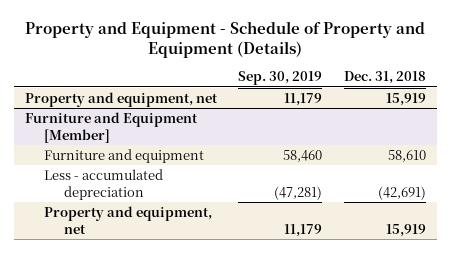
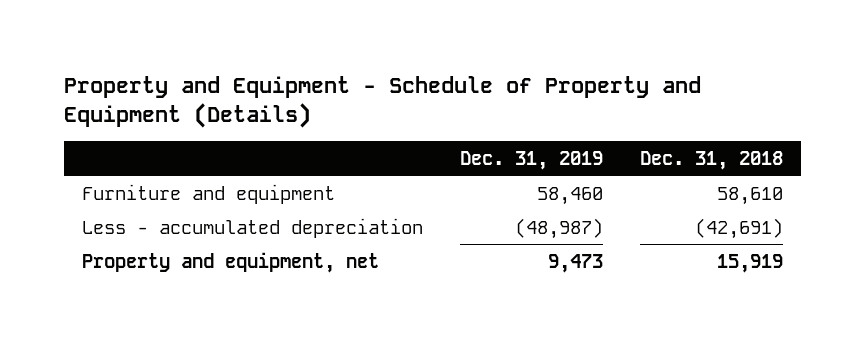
[238,71,323,86] Sep. 30, 2019 -> none
none -> [460,150,604,170] Dec. 31, 2019
[24,91,218,107] Property and equipment, net -> none
[24,111,198,143] Furniture and Equipment [Member] -> none

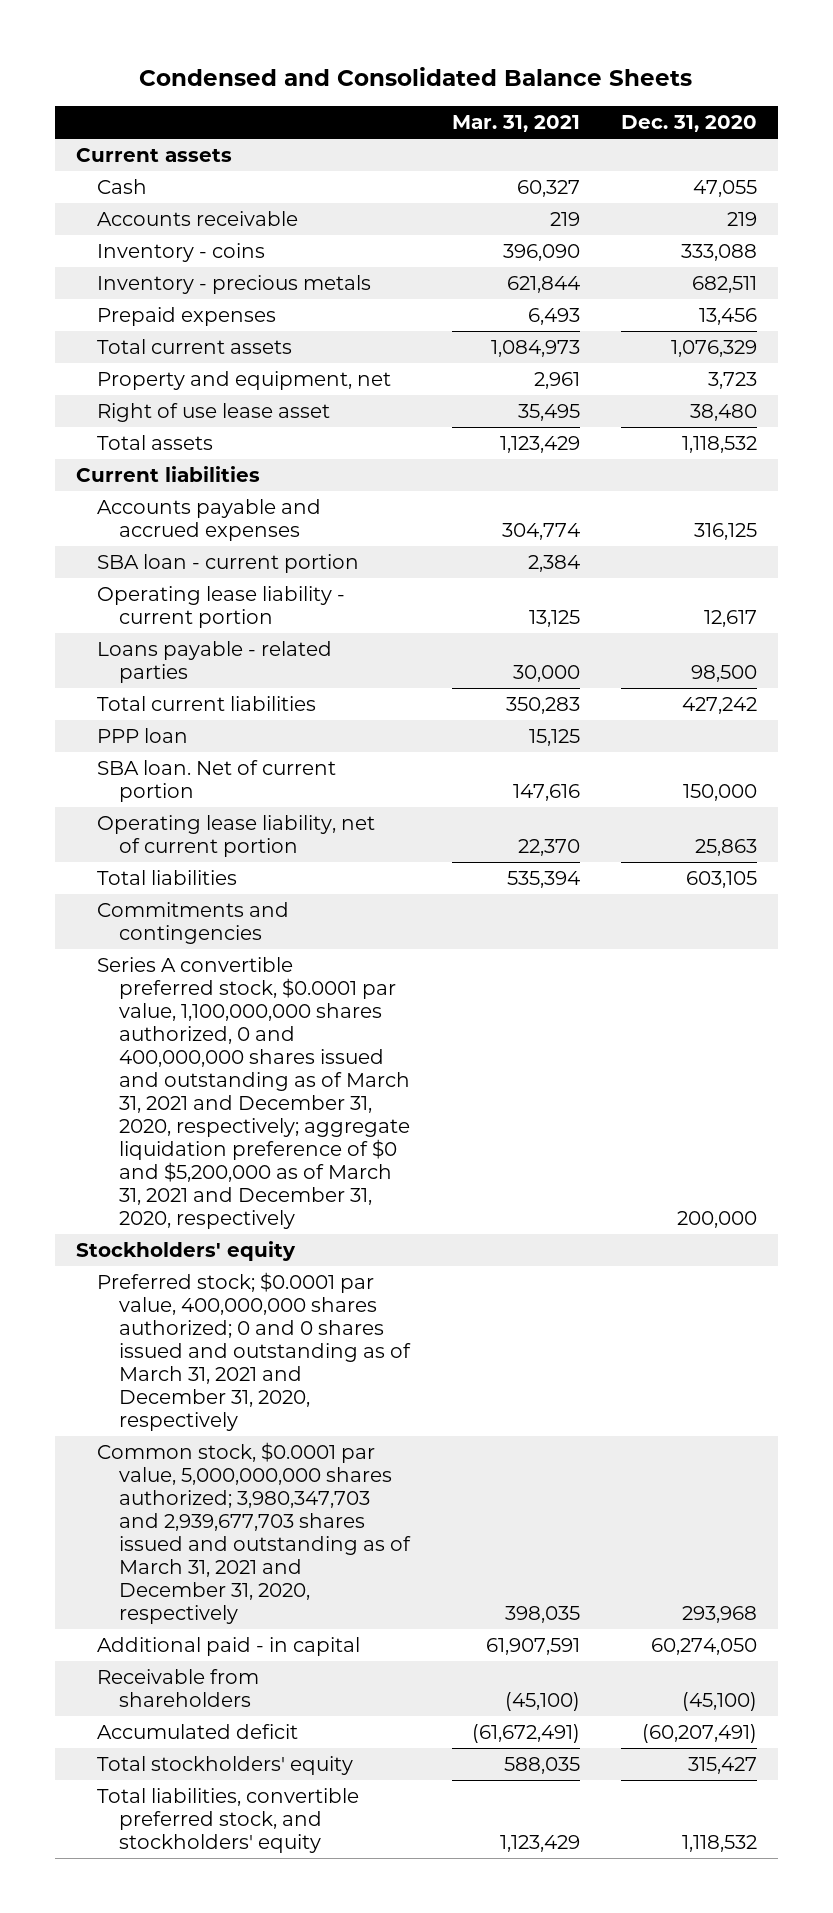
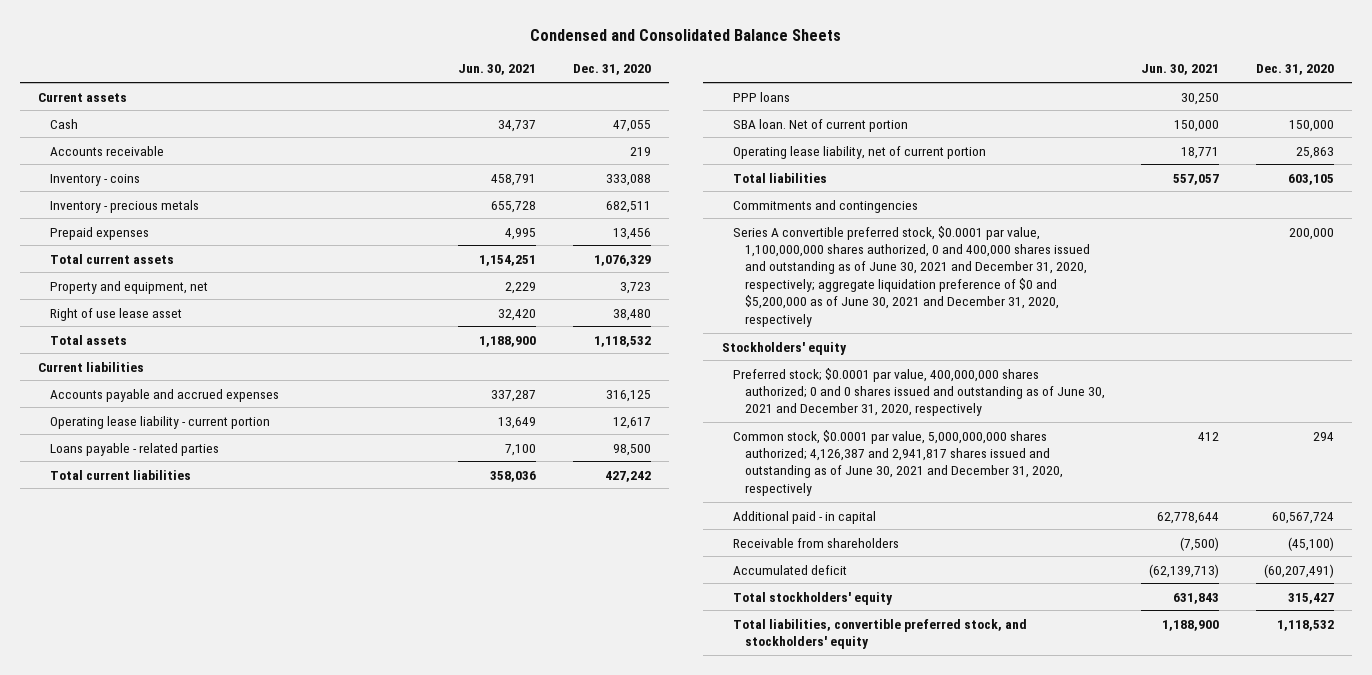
[451,114,580,132] Mar. 31, 2021 -> none
none -> [457,64,536,76] Jun. 30, 2021
[97,554,360,574] SBA loan - current portion -> none
[97,728,189,744] PPP loan -> [733,91,791,102] PPP loans
[97,957,411,1230] Series A convertible preferred stock, $0.0001 par value, 1,100,000,000 shares authorized, 0 and 400,000,000 shares issued and outstanding as of March 31, 2021 and December 31, 2020, respectively; aggregate liquidation preference of $0 and $5,200,000 as of March 31, 2021 and December 31, 2020, respectively -> [733,225,1090,327] Series A convertible preferred stock, $0.0001 par value, 1,100,000,000 shares authorized, 0 and 400,000 shares issued and outstanding as of June 30, 2021 and December 31, 2020, respectively; aggregate liquidation preference of $0 and $5,200,000 as of June 30, 2021 and December 31, 2020, respectively
[97,1272,412,1432] Preferred stock; $0.0001 par value, 400,000,000 shares authorized; 0 and 0 shares issued and outstanding as of March 31, 2021 and December 31, 2020, respectively -> [733,367,1105,417] Preferred stock; $0.0001 par value, 400,000,000 shares authorized; 0 and 0 shares issued and outstanding as of June 30, 2021 and December 31, 2020, respectively
[97,1442,412,1625] Common stock, $0.0001 par value, 5,000,000,000 shares authorized; 3,980,347,703 and 2,939,677,703 shares issued and outstanding as of March 31, 2021 and December 31, 2020, respectively -> [733,429,1063,496] Common stock, $0.0001 par value, 5,000,000,000 shares authorized; 4,126,387 and 2,941,817 shares issued and outstanding as of June 30, 2021 and December 31, 2020, respectively
[682,1606,758,1624] 293,968 -> [1312,431,1334,441] 294
[651,1638,758,1656] 60,274,050 -> [1271,511,1334,524] 60,567,724

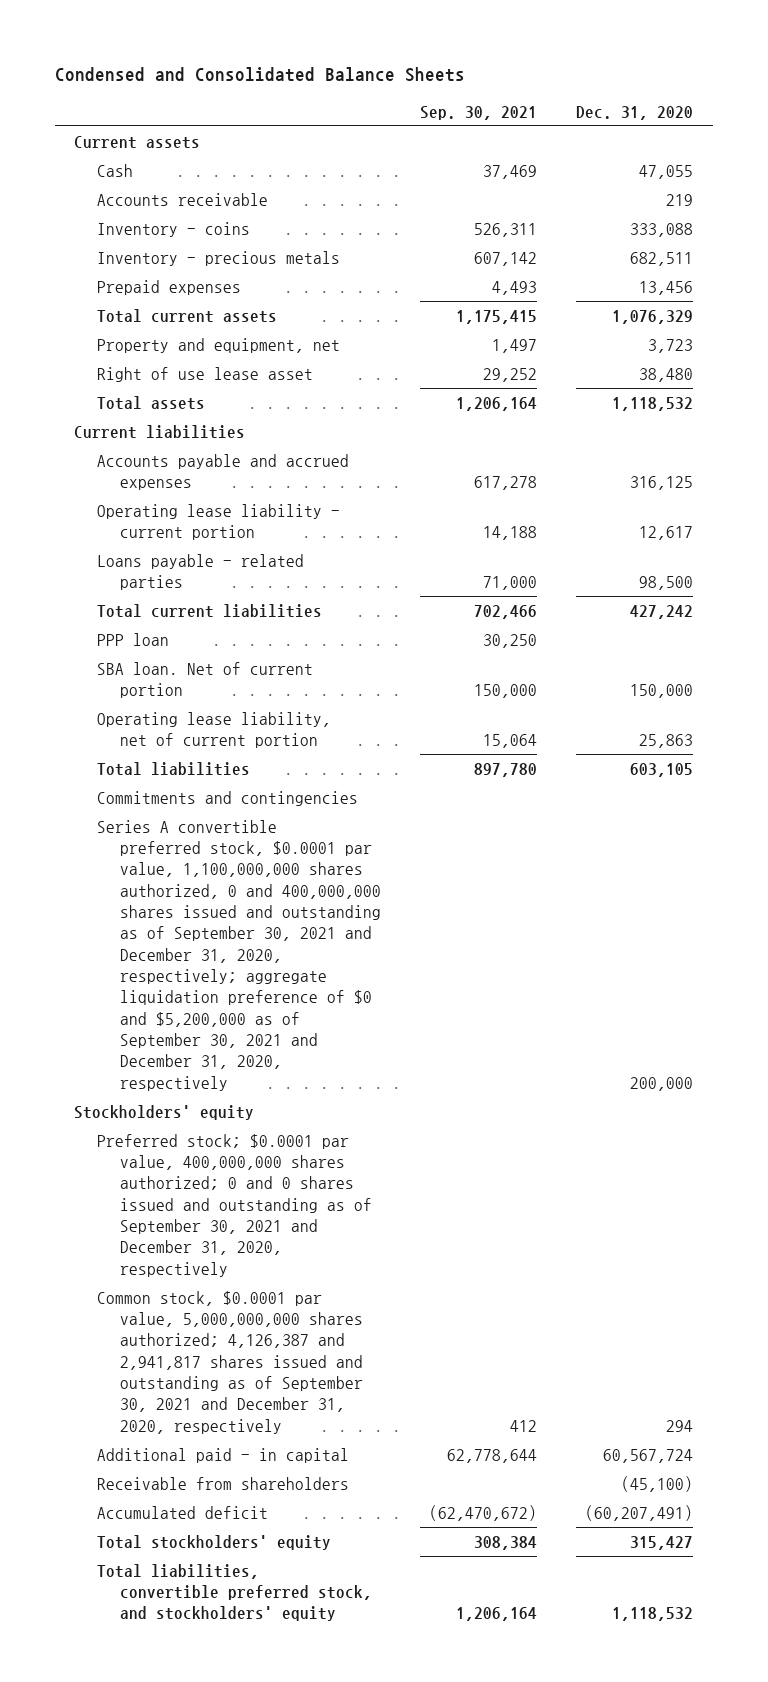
[457,64,536,76] Jun. 30, 2021 -> none
none -> [420,105,538,120] Sep. 30, 2021
[733,91,791,102] PPP loans -> [97,632,170,646] PPP loan
[733,225,1090,327] Series A convertible preferred stock, $0.0001 par value, 1,100,000,000 shares authorized, 0 and 400,000 shares issued and outstanding as of June 30, 2021 and December 31, 2020, respectively; aggregate liquidation preference of $0 and $5,200,000 as of June 30, 2021 and December 31, 2020, respectively -> [97,819,382,1091] Series A convertible preferred stock, $0.0001 par value, 1,100,000,000 shares authorized, 0 and 400,000,000 shares issued and outstanding as of September 30, 2021 and December 31, 2020, respectively; aggregate liquidation preference of $0 and $5,200,000 as of September 30, 2021 and December 31, 2020, respectively
[733,367,1105,417] Preferred stock; $0.0001 par value, 400,000,000 shares authorized; 0 and 0 shares issued and outstanding as of June 30, 2021 and December 31, 2020, respectively -> [97,1133,373,1277] Preferred stock; $0.0001 par value, 400,000,000 shares authorized; 0 and 0 shares issued and outstanding as of September 30, 2021 and December 31, 2020, respectively
[733,429,1063,496] Common stock, $0.0001 par value, 5,000,000,000 shares authorized; 4,126,387 and 2,941,817 shares issued and outstanding as of June 30, 2021 and December 31, 2020, respectively -> [97,1290,364,1434] Common stock, $0.0001 par value, 5,000,000,000 shares authorized; 4,126,387 and 2,941,817 shares issued and outstanding as of September 30, 2021 and December 31, 2020, respectively

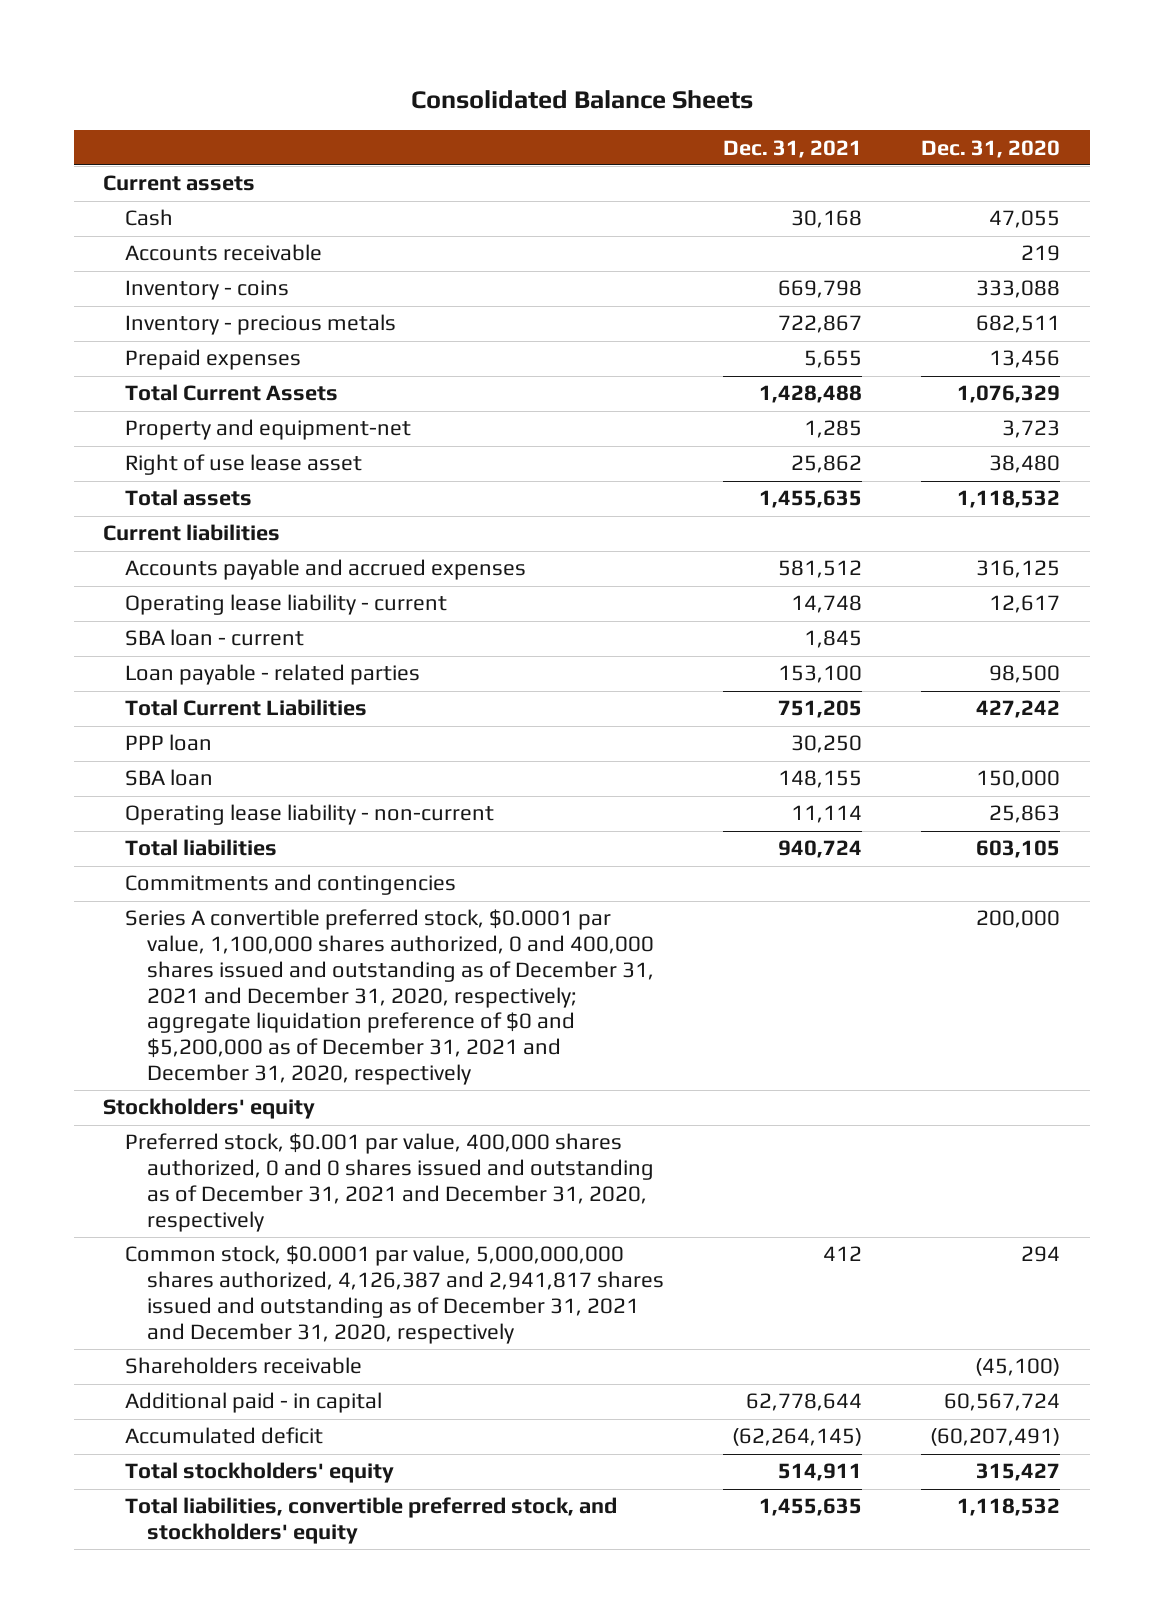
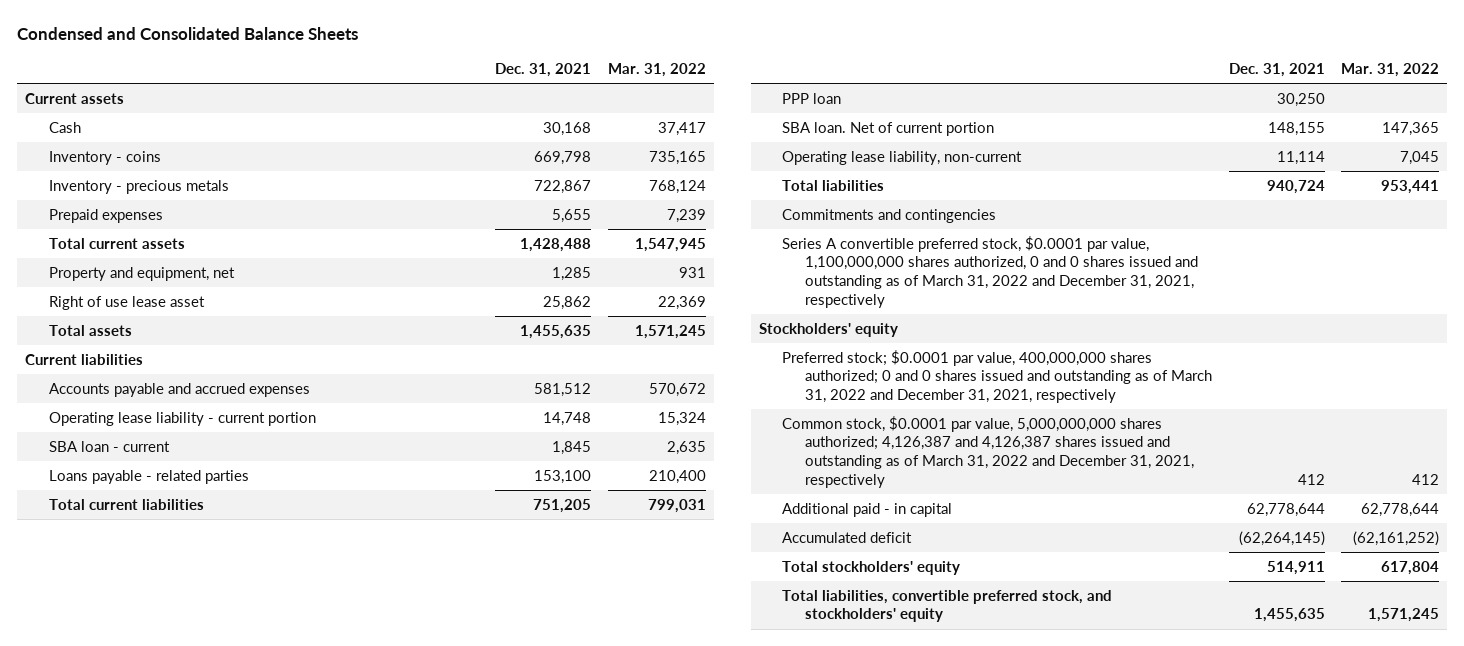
[410,90,753,110] Consolidated Balance Sheets -> [17,26,359,40] Condensed and Consolidated Balance Sheets
[921,139,1061,158] Dec. 31, 2020 -> none
none -> [607,63,706,78] Mar. 31, 2022
[125,244,323,262] Accounts receivable -> none
[125,384,339,402] Total Current Assets -> [48,237,185,249] Total current assets
[125,419,412,441] Property and equipment-net -> [48,266,235,281] Property and equipment, net
[125,594,448,616] Operating lease liability - current -> [48,411,316,426] Operating lease liability - current portion
[125,664,421,686] Loan payable - related parties -> [48,469,249,484] Loans payable - related parties
[125,699,368,717] Total Current Liabilities -> [48,498,204,510] Total current liabilities
[125,769,214,787] SBA loan -> [782,121,995,136] SBA loan. Net of current portion
[125,804,495,826] Operating lease liability - non-current -> [782,150,1023,165] Operating lease liability, non-current
[125,909,655,1085] Series A convertible preferred stock, $0.0001 par value, 1,100,000 shares authorized, 0 and 400,000 shares issued and outstanding as of December 31, 2021 and December 31, 2020, respectively; aggregate liquidation preference of $0 and $5,200,000 as of December 31, 2021 and December 31, 2020, respectively -> [782,235,1199,308] Series A convertible preferred stock, $0.0001 par value, 1,100,000,000 shares authorized, 0 and 0 shares issued and outstanding as of March 31, 2022 and December 31, 2021, respectively
[125,1357,363,1375] Shareholders receivable -> none
[125,1133,655,1232] Preferred stock, $0.001 par value, 400,000 shares authorized, 0 and 0 shares issued and outstanding as of December 31, 2021 and December 31, 2020, respectively -> [782,349,1213,404] Preferred stock; $0.0001 par value, 400,000,000 shares authorized; 0 and 0 shares issued and outstanding as of March 31, 2022 and December 31, 2021, respectively
[125,1245,665,1344] Common stock, $0.0001 par value, 5,000,000,000 shares authorized, 4,126,387 and 2,941,817 shares issued and outstanding as of December 31, 2021 and December 31, 2020, respectively -> [782,415,1195,488] Common stock, $0.0001 par value, 5,000,000,000 shares authorized; 4,126,387 and 4,126,387 shares issued and outstanding as of March 31, 2022 and December 31, 2021, respectively

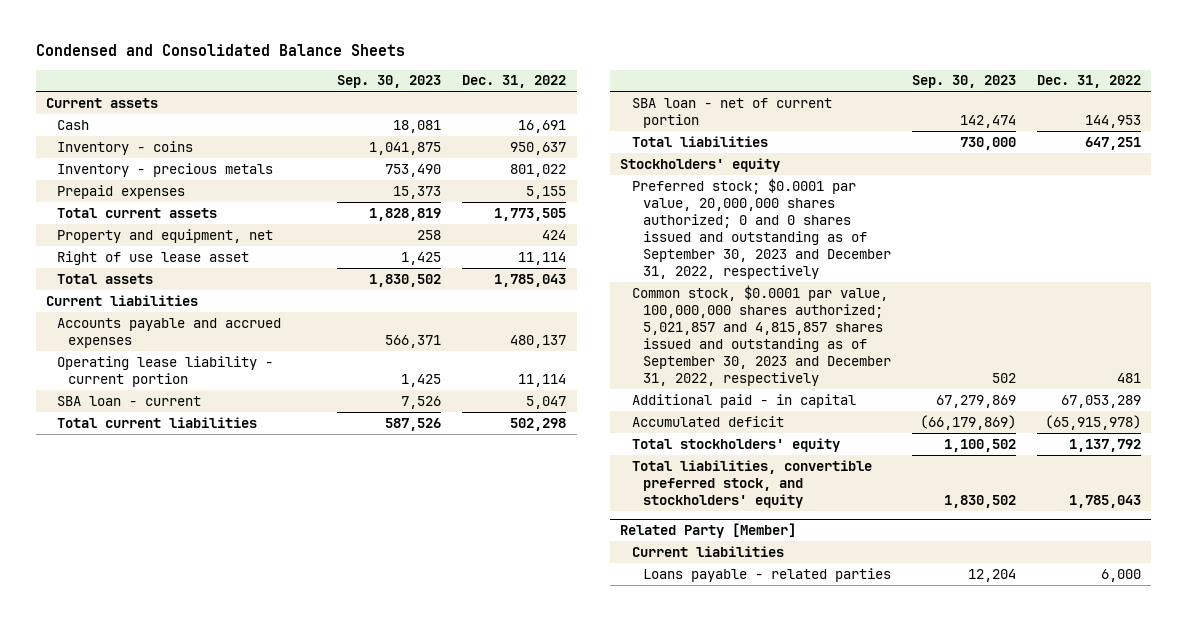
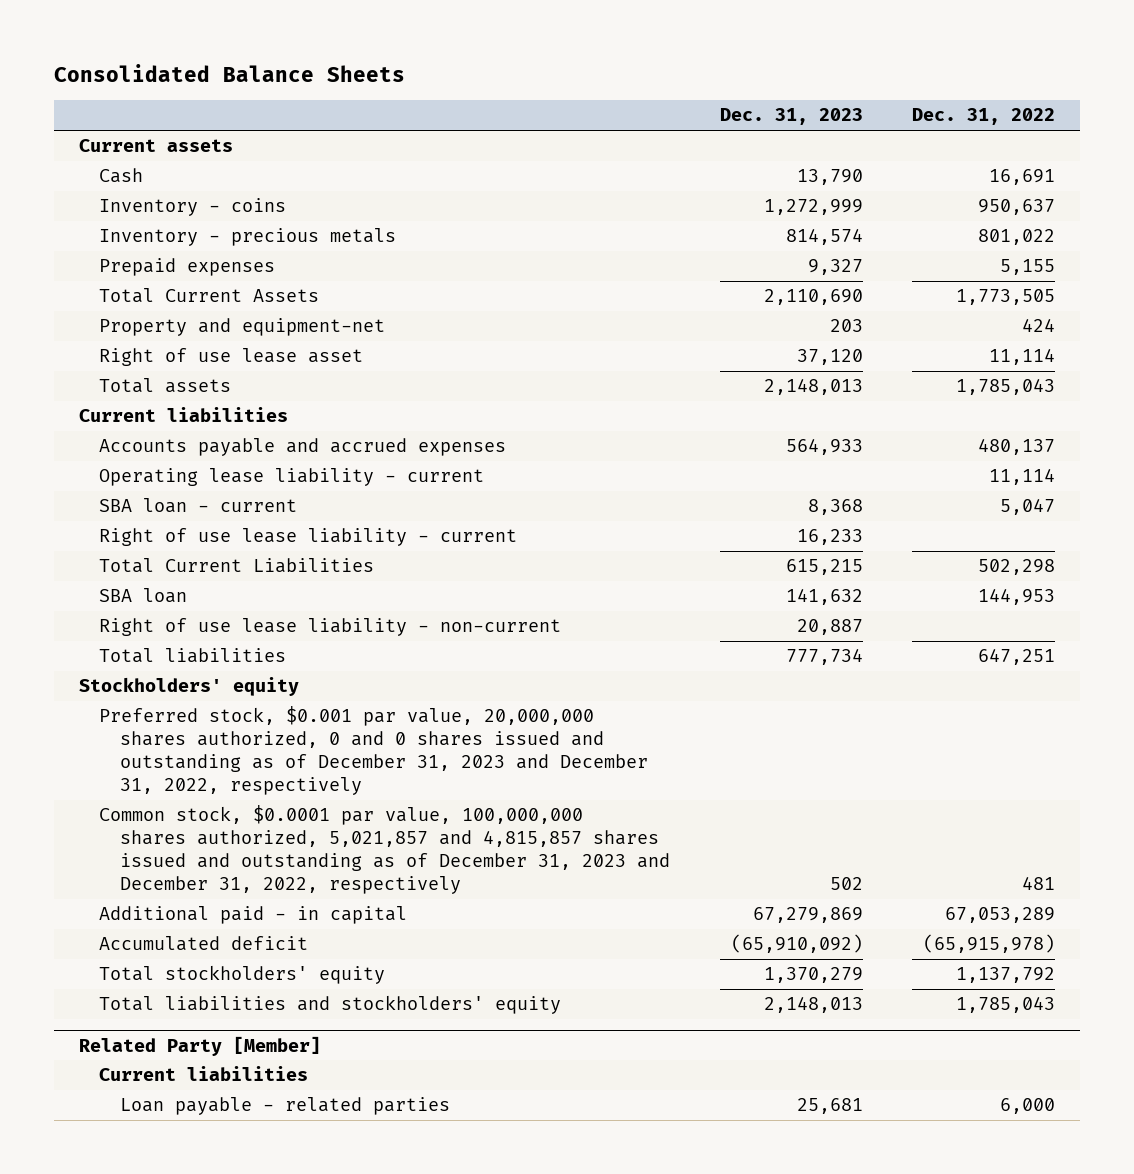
[35,44,405,57] Condensed and Consolidated Balance Sheets -> [54,64,406,83] Consolidated Balance Sheets
[337,75,442,89] Sep. 30, 2023 -> none
none -> [719,108,863,126] Dec. 31, 2023
[57,207,218,218] Total current assets -> [99,288,320,304] Total Current Assets
[57,228,274,243] Property and equipment, net -> [99,318,386,337] Property and equipment-net
[57,355,274,387] Operating lease liability - current portion -> [99,468,485,487] Operating lease liability - current
none -> [99,528,518,547] Right of use lease liability - current
[57,416,258,428] Total current liabilities -> [99,558,375,574] Total Current Liabilities
[631,97,832,128] SBA loan - net of current portion -> [99,588,188,604] SBA loan
none -> [99,618,562,637] Right of use lease liability - non-current
[631,177,891,279] Preferred stock; $0.0001 par value, 20,000,000 shares authorized; 0 and 0 shares issued and outstanding as of September 30, 2023 and December 31, 2022, respectively -> [99,706,648,795] Preferred stock, $0.001 par value, 20,000,000 shares authorized, 0 and 0 shares issued and outstanding as of December 31, 2023 and December 31, 2022, respectively
[631,284,891,386] Common stock, $0.0001 par value, 100,000,000 shares authorized; 5,021,857 and 4,815,857 shares issued and outstanding as of September 30, 2023 and December 31, 2022, respectively -> [99,805,670,894] Common stock, $0.0001 par value, 100,000,000 shares authorized, 5,021,857 and 4,815,857 shares issued and outstanding as of December 31, 2023 and December 31, 2022, respectively
[631,459,872,508] Total liabilities, convertible preferred stock, and stockholders' equity -> [99,995,562,1015] Total liabilities and stockholders' equity
[642,567,891,582] Loans payable - related parties -> [119,1097,450,1116] Loan payable - related parties

